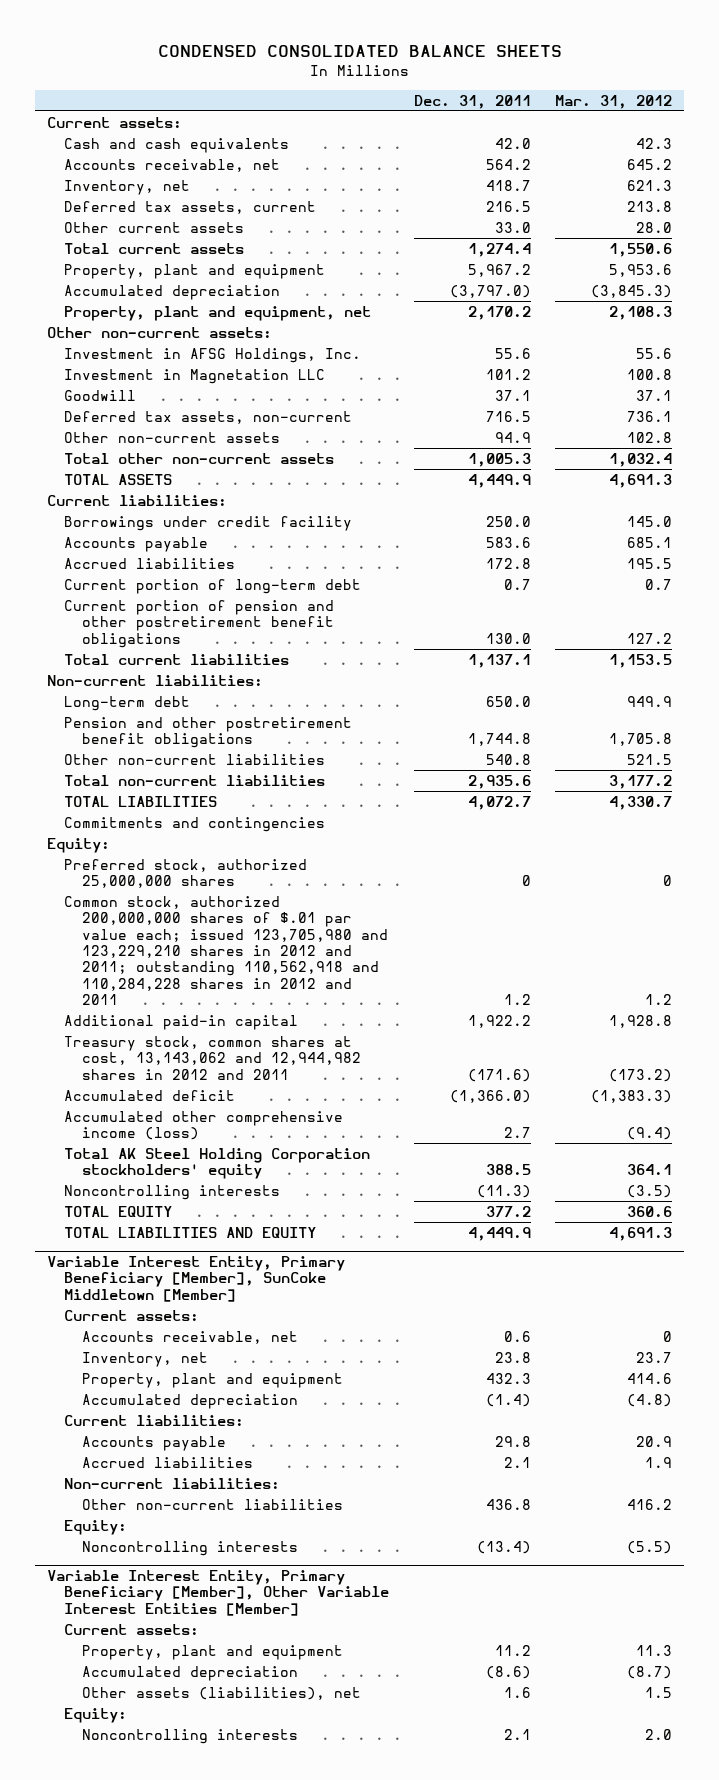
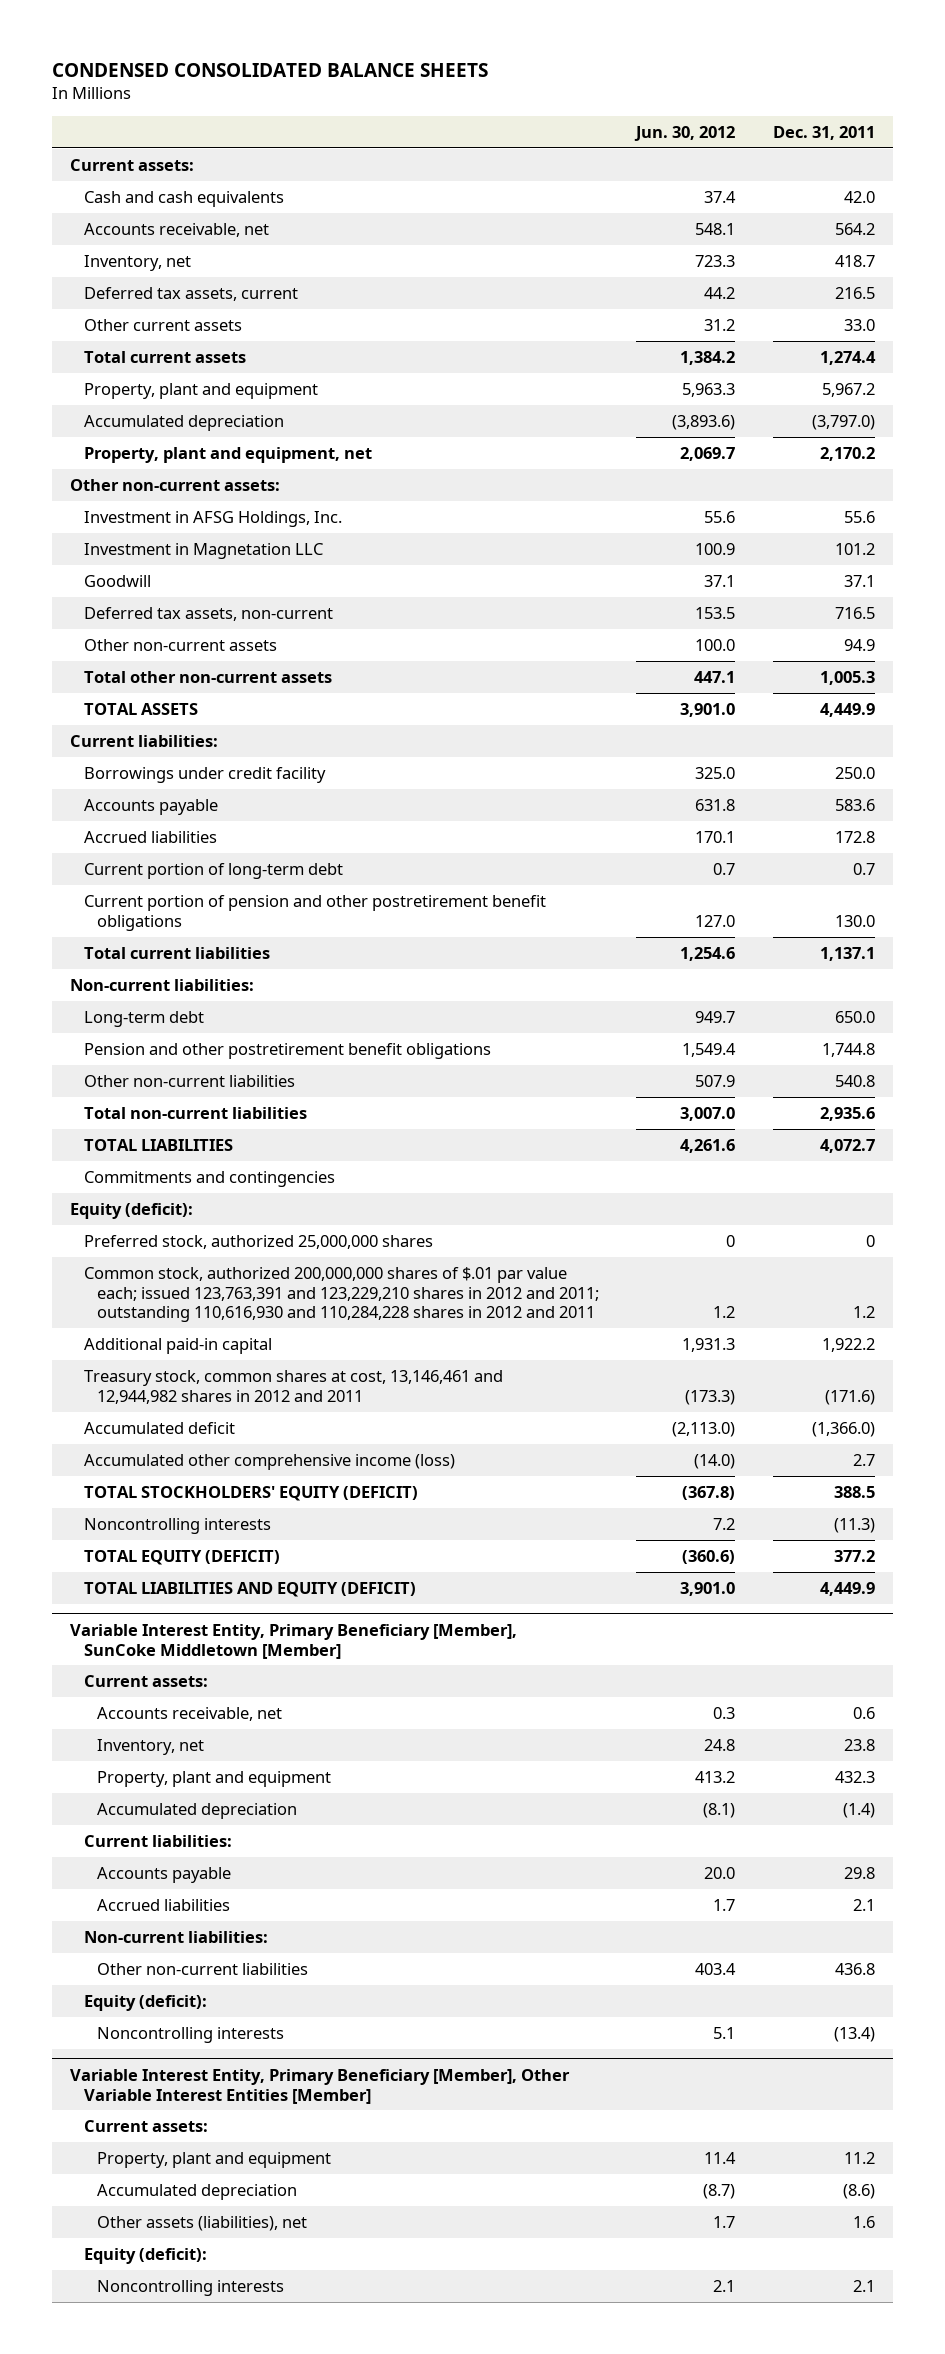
[554,94,672,109] Mar. 31, 2012 -> none
none -> [634,125,736,141] Jun. 30, 2012
[47,837,111,853] Equity: -> [70,1202,194,1219] Equity (deficit):
[64,895,388,1006] Common stock, authorized 200,000,000 shares of $.01 par value each; issued 123,705,980 and 123,229,210 shares in 2012 and 2011; outstanding 110,562,918 and 110,284,228 shares in 2012 and 2011 -> [83,1266,600,1323] Common stock, authorized 200,000,000 shares of $.01 par value each; issued 123,763,391 and 123,229,210 shares in 2012 and 2011; outstanding 110,616,930 and 110,284,228 shares in 2012 and 2011
[64,1035,361,1080] Treasury stock, common shares at cost, 13,143,062 and 12,944,982 shares in 2012 and 2011 -> [83,1369,503,1404] Treasury stock, common shares at cost, 13,146,461 and 12,944,982 shares in 2012 and 2011
[64,1147,371,1180] Total AK Steel Holding Corporation stockholders' equity -> [83,1485,418,1501] TOTAL STOCKHOLDERS' EQUITY (DEFICIT)
[64,1205,173,1217] TOTAL EQUITY -> [83,1549,280,1565] TOTAL EQUITY (DEFICIT)
[64,1226,317,1238] TOTAL LIABILITIES AND EQUITY -> [83,1581,416,1597] TOTAL LIABILITIES AND EQUITY (DEFICIT)
[64,1519,128,1535] Equity: -> [83,1994,207,2011] Equity (deficit):
[64,1707,128,1723] Equity: -> [83,2247,207,2264] Equity (deficit):

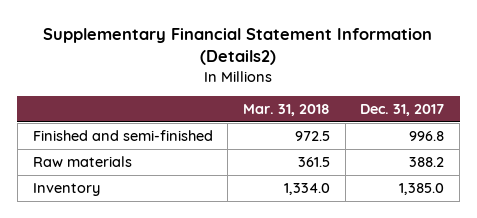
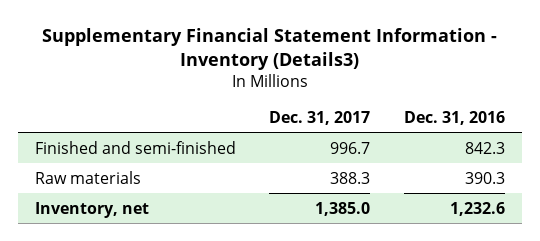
[43,27,433,66] Supplementary Financial Statement Information (Details2) -> [41,27,497,70] Supplementary Financial Statement Information - Inventory (Details3)
[242,104,330,117] Mar. 31, 2018 -> none
none -> [404,110,506,125] Dec. 31, 2016
[409,131,445,142] 996.8 -> [330,141,371,154] 996.7
[409,157,445,168] 388.2 -> [330,171,371,184] 388.3
[32,183,100,197] Inventory -> [34,201,149,218] Inventory, net

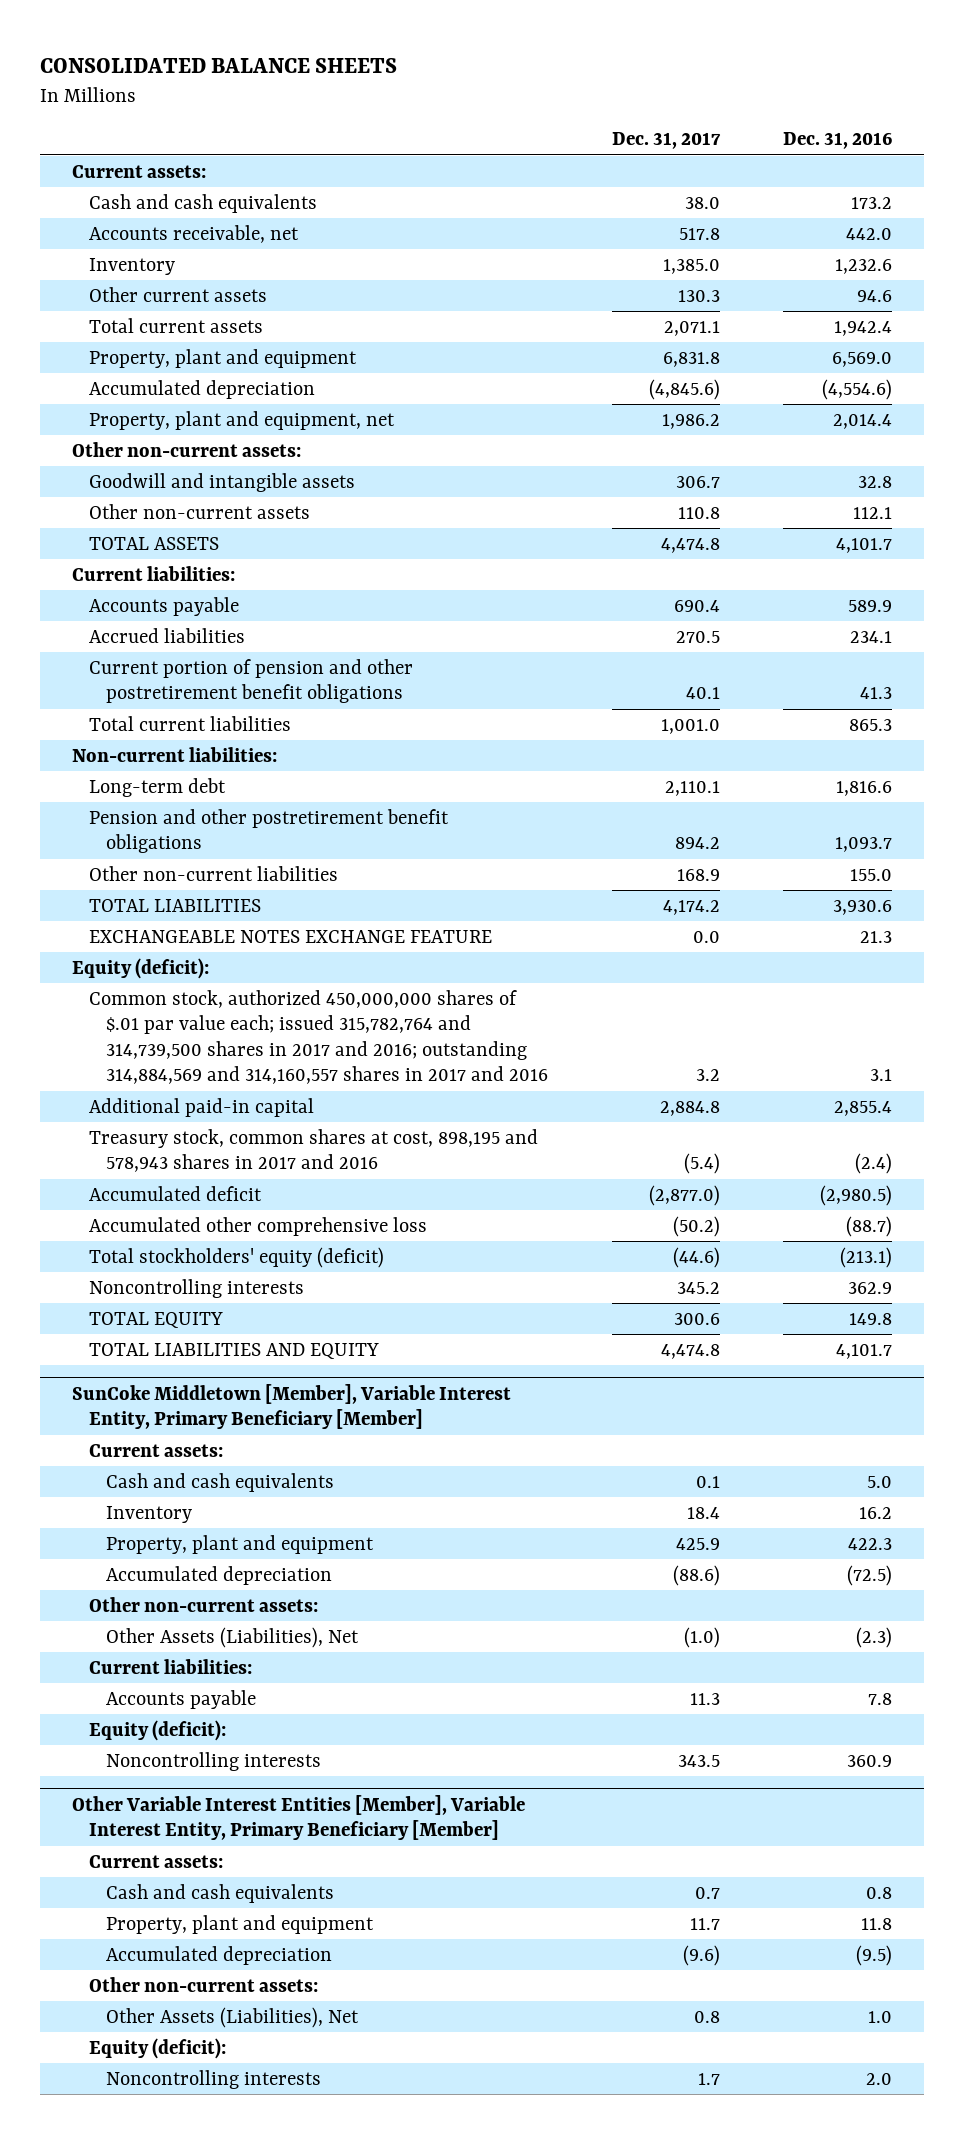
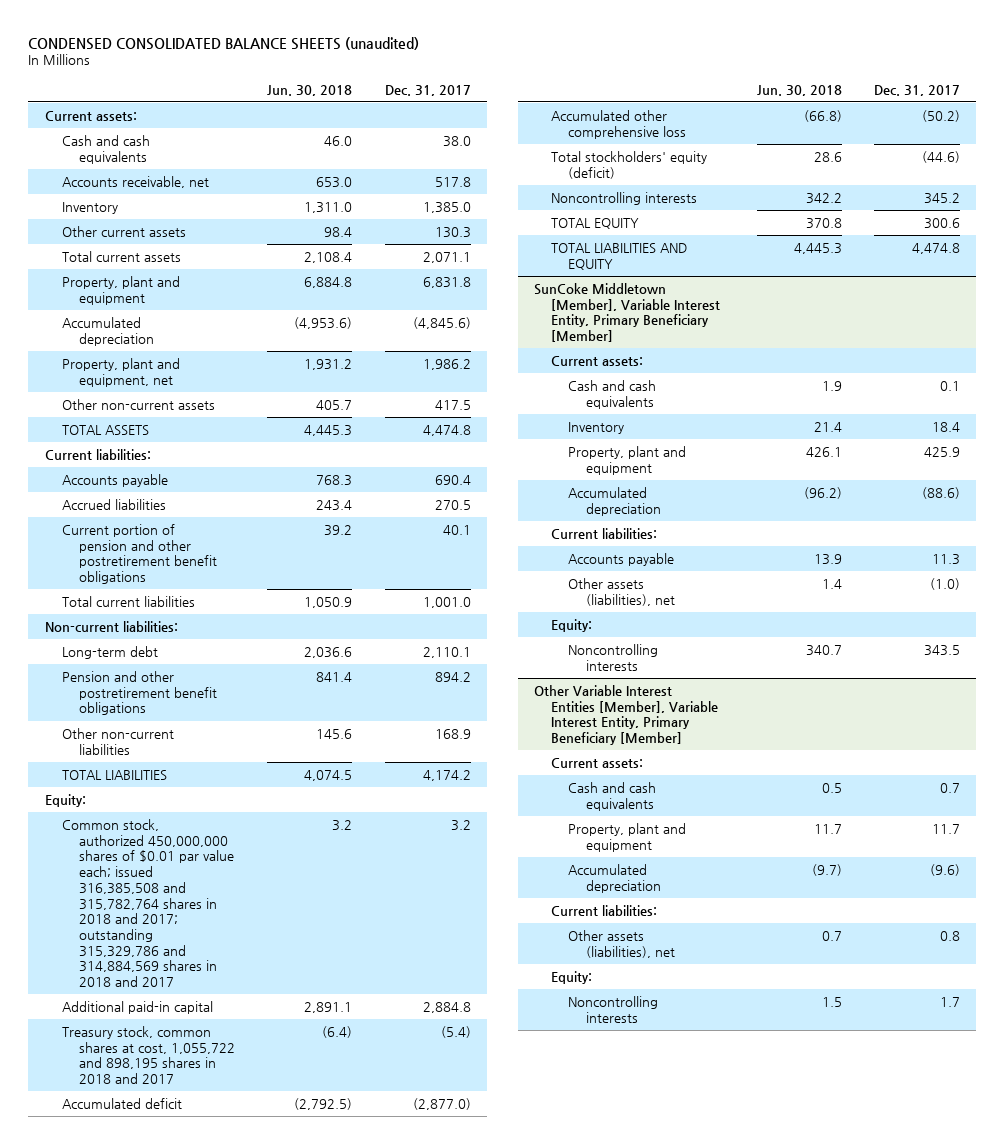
[40,58,398,74] CONSOLIDATED BALANCE SHEETS -> [28,36,420,50] CONDENSED CONSOLIDATED BALANCE SHEETS (unaudited)
[783,132,893,150] Dec. 31, 2016 -> none
none -> [267,84,353,96] Jun. 30, 2018
[71,441,301,457] Other non-current assets: -> none
[89,472,356,492] Goodwill and intangible assets -> none
[677,506,720,519] 110.8 -> [434,399,471,410] 417.5
[89,929,493,943] EXCHANGEABLE NOTES EXCHANGE FEATURE -> none
[71,957,209,979] Equity (deficit): -> [44,793,86,807] Equity:
[89,989,549,1085] Common stock, authorized 450,000,000 shares of $.01 par value each; issued 315,782,764 and 314,739,500 shares in 2017 and 2016; outstanding 314,884,569 and 314,160,557 shares in 2017 and 2016 -> [61,818,235,988] Common stock, authorized 450,000,000 shares of $0.01 par value each; issued 316,385,508 and 315,782,764 shares in 2018 and 2017; outstanding 315,329,786 and 314,884,569 shares in 2018 and 2017
[89,1128,539,1173] Treasury stock, common shares at cost, 898,195 and 578,943 shares in 2017 and 2016 -> [61,1025,236,1085] Treasury stock, common shares at cost, 1,055,722 and 898,195 shares in 2018 and 2017
[89,1596,319,1612] Other non-current assets: -> none
[106,1626,360,1648] Other Assets (Liabilities), Net -> none
none -> [568,577,675,606] Other assets (liabilities), net
[89,1719,227,1741] Equity (deficit): -> [551,618,593,632] Equity:
[89,1976,319,1992] Other non-current assets: -> none
none -> [551,904,658,916] Current liabilities:
[106,2006,360,2028] Other Assets (Liabilities), Net -> [568,929,675,958] Other assets (liabilities), net
[89,2037,227,2059] Equity (deficit): -> [551,970,593,984] Equity:

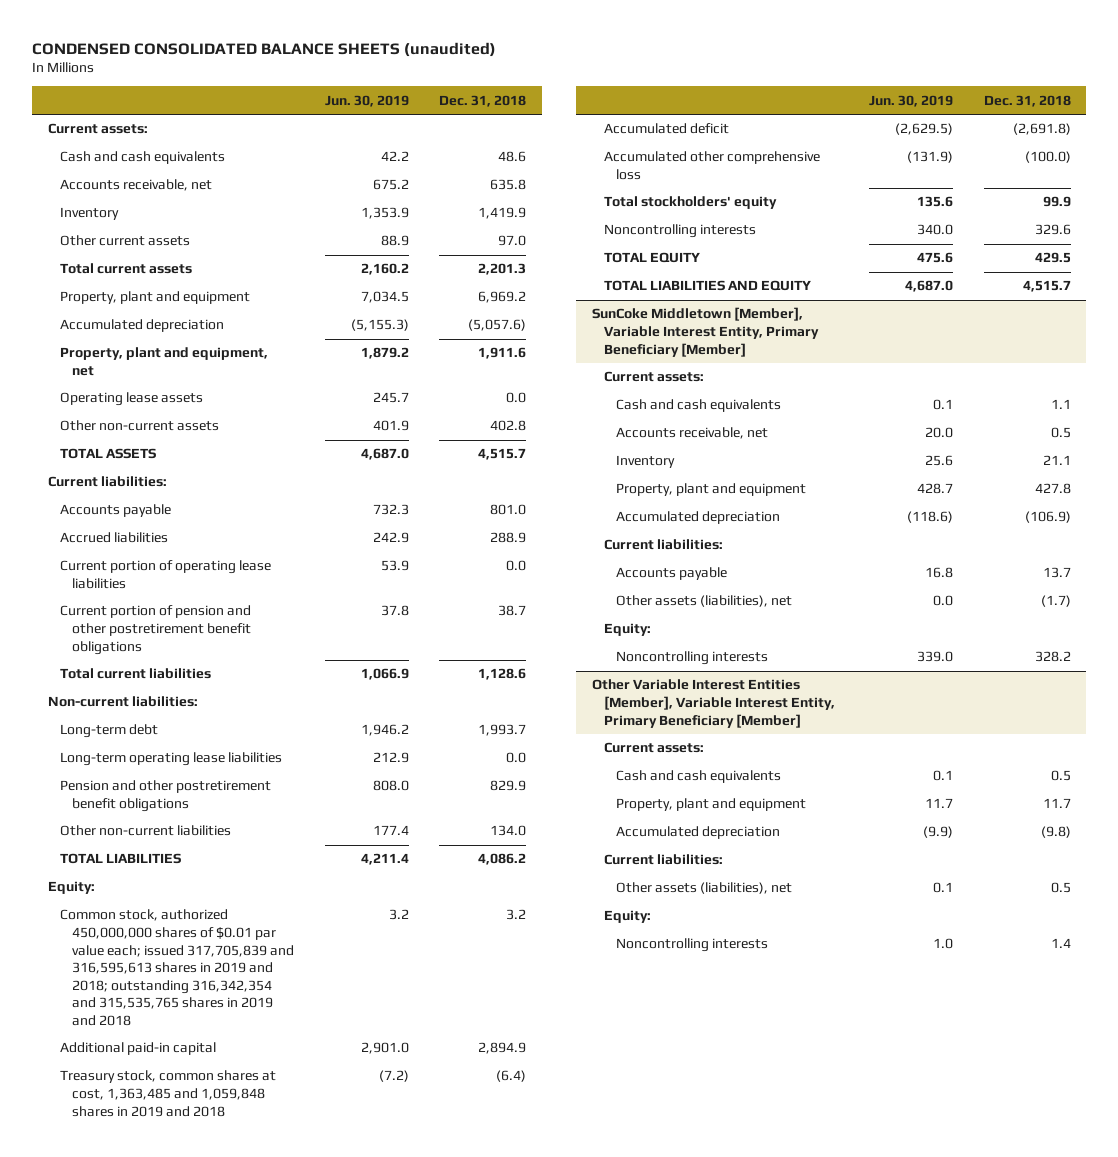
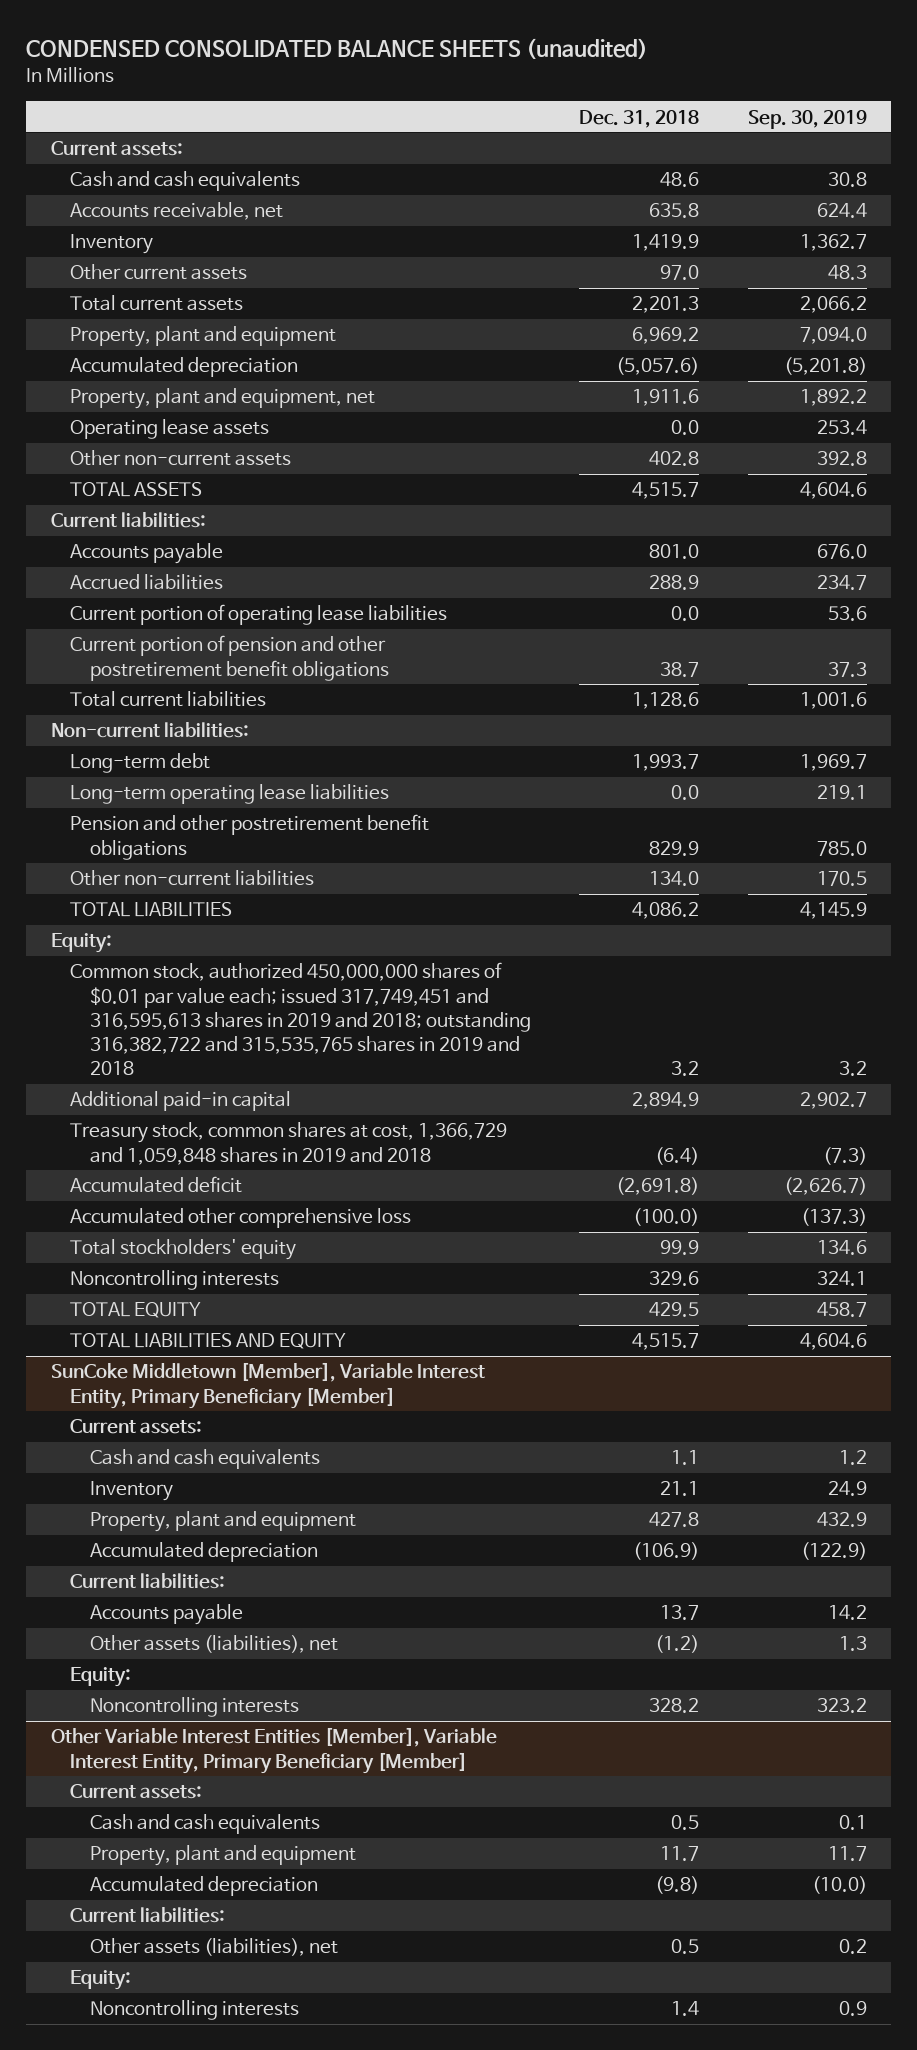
[324,94,409,107] Jun. 30, 2019 -> none
none -> [747,109,867,129] Sep. 30, 2019
[59,909,294,1026] Common stock, authorized 450,000,000 shares of $0.01 par value each; issued 317,705,839 and 316,595,613 shares in 2019 and 2018; outstanding 316,342,354 and 315,535,765 shares in 2019 and 2018 -> [70,962,531,1076] Common stock, authorized 450,000,000 shares of $0.01 par value each; issued 317,749,451 and 316,595,613 shares in 2019 and 2018; outstanding 316,382,722 and 315,535,765 shares in 2019 and 2018
[59,1070,276,1117] Treasury stock, common shares at cost, 1,363,485 and 1,059,848 shares in 2019 and 2018 -> [70,1122,508,1165] Treasury stock, common shares at cost, 1,366,729 and 1,059,848 shares in 2019 and 2018
[615,427,768,440] Accounts receivable, net -> none
[1040,595,1071,608] (1.7) -> [655,1635,700,1654] (1.2)

